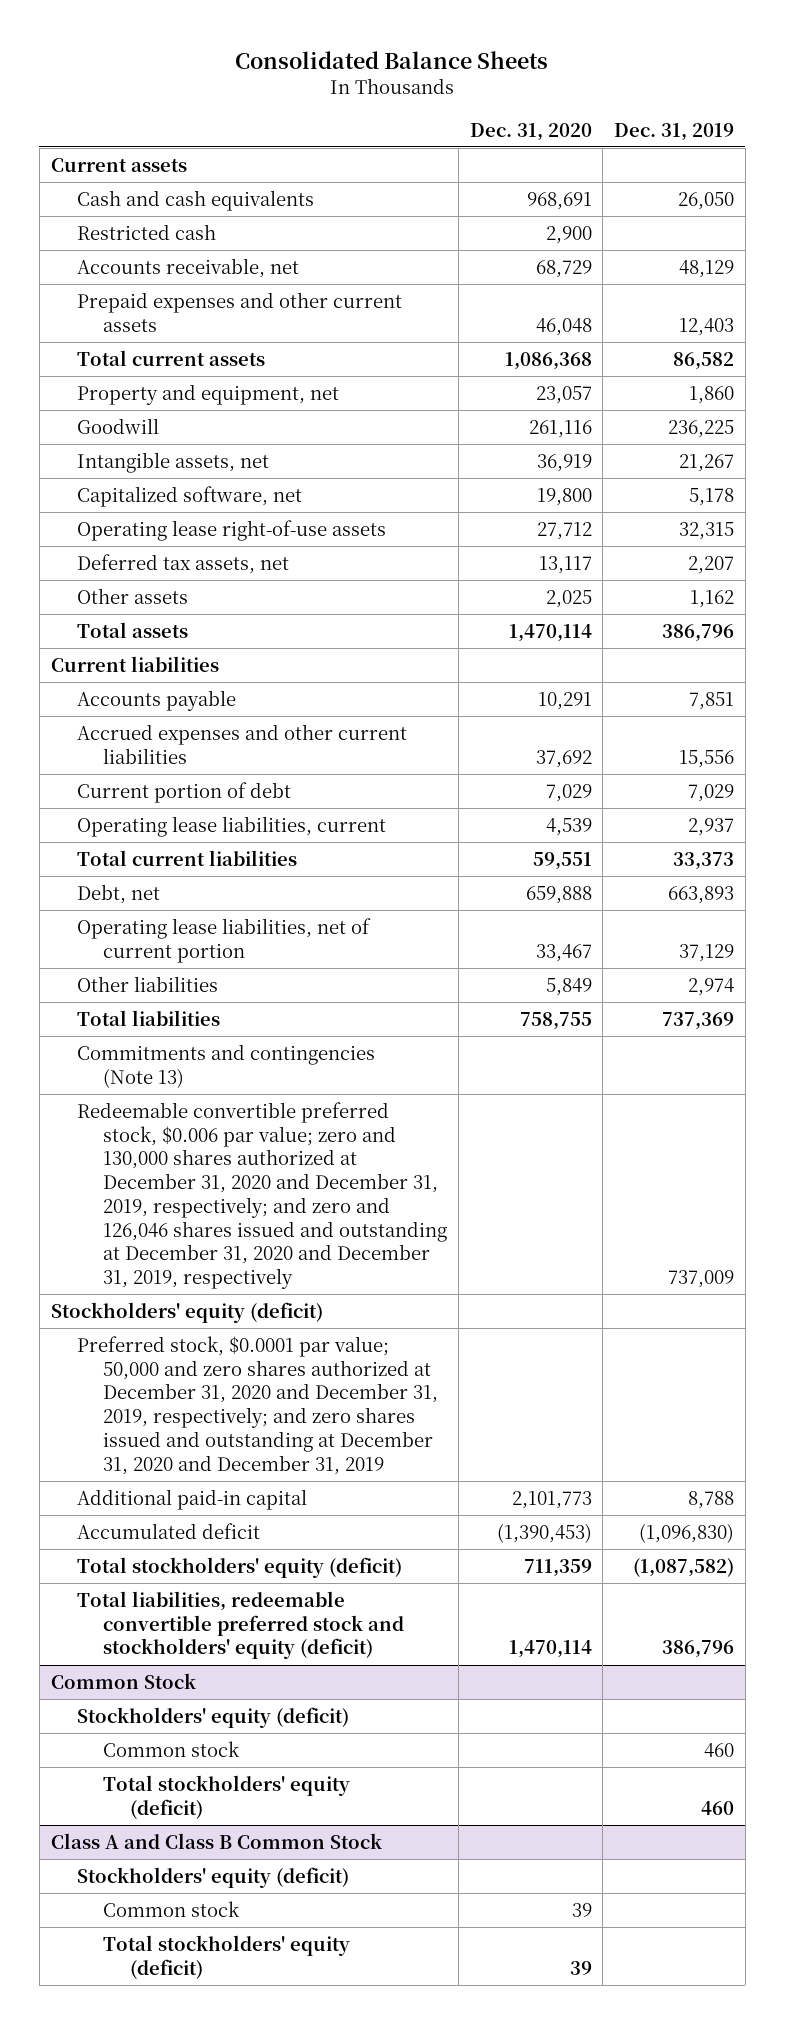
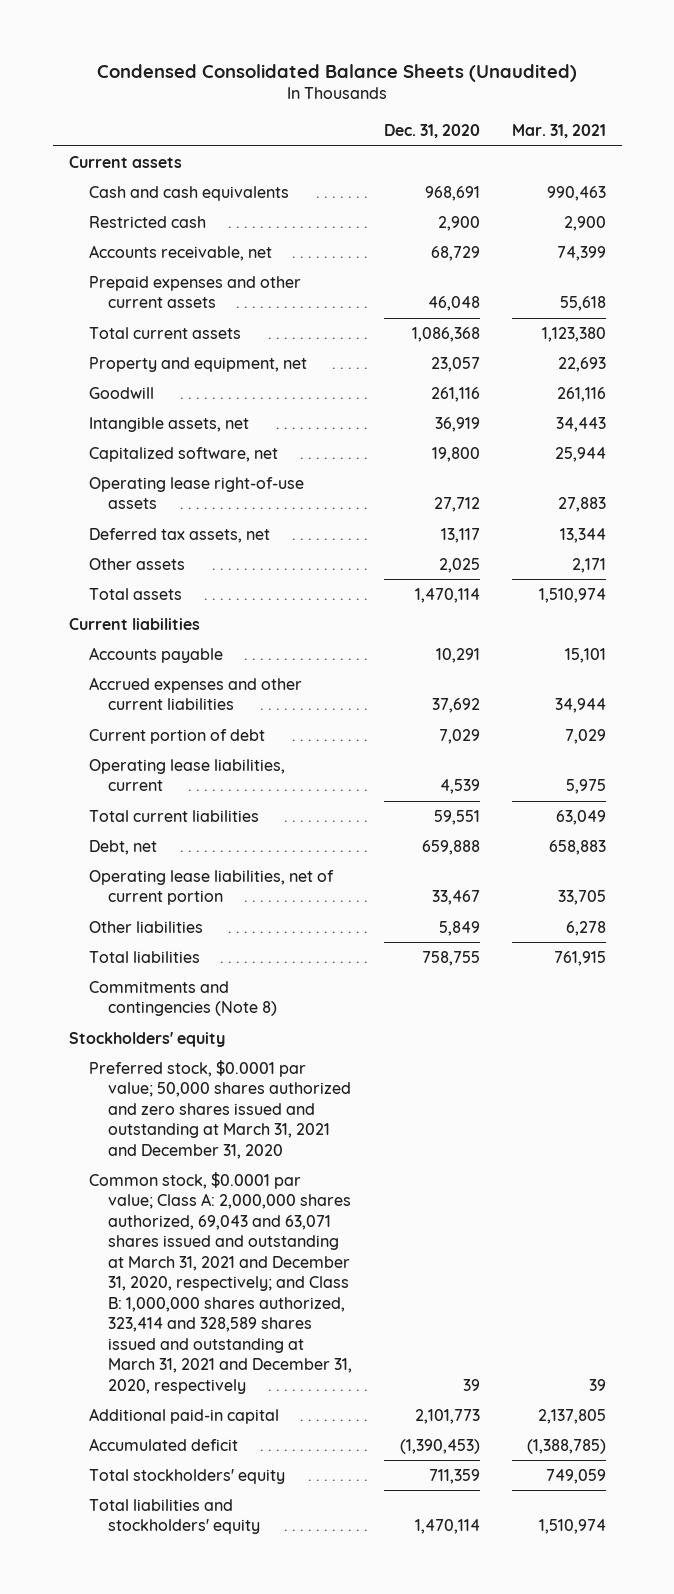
[235,50,549,69] Consolidated Balance Sheets -> [97,63,578,82] Condensed Consolidated Balance Sheets (Unaudited)
[614,122,735,141] Dec. 31, 2019 -> none
none -> [511,124,606,139] Mar. 31, 2021
[77,1101,448,1290] Redeemable convertible preferred stock, $0.006 par value; zero and 130,000 shares authorized at December 31, 2020 and December 31, 2019, respectively; and zero and 126,046 shares issued and outstanding at December 31, 2020 and December 31, 2019, respectively -> none
[77,1043,376,1088] Commitments and contingencies (Note 13) -> [88,980,278,1017] Commitments and contingencies (Note 8)
[50,1301,323,1323] Stockholders' equity (deficit) -> [68,1031,225,1047] Stockholders' equity
[77,1335,439,1475] Preferred stock, $0.0001 par value; 50,000 and zero shares authorized at December 31, 2020 and December 31, 2019, respectively; and zero shares issued and outstanding at December 31, 2020 and December 31, 2019 -> [88,1059,352,1159] Preferred stock, $0.0001 par value; 50,000 shares authorized and zero shares issued and outstanding at March 31, 2021 and December 31, 2020
none -> [88,1171,353,1394] Common stock, $0.0001 par value; Class A: 2,000,000 shares authorized, 69,043 and 63,071 shares issued and outstanding at March 31, 2021 and December 31, 2020, respectively; and Class B: 1,000,000 shares authorized, 323,414 and 328,589 shares issued and outstanding at March 31, 2021 and December 31, 2020, respectively
[50,1672,196,1689] Common Stock -> none
[77,1706,350,1728] Stockholders' equity (deficit) -> none
[103,1740,241,1757] Common stock -> none
[103,1774,351,1819] Total stockholders' equity (deficit) -> none
[50,1832,382,1849] Class A and Class B Common Stock -> none
[77,1866,350,1888] Stockholders' equity (deficit) -> none
[103,1900,241,1917] Common stock -> none
[103,1934,351,1979] Total stockholders' equity (deficit) -> none
[77,1556,403,1578] Total stockholders' equity (deficit) -> [88,1468,285,1484] Total stockholders' equity
[77,1590,405,1660] Total liabilities, redeemable convertible preferred stock and stockholders' equity (deficit) -> [88,1498,261,1535] Total liabilities and stockholders' equity

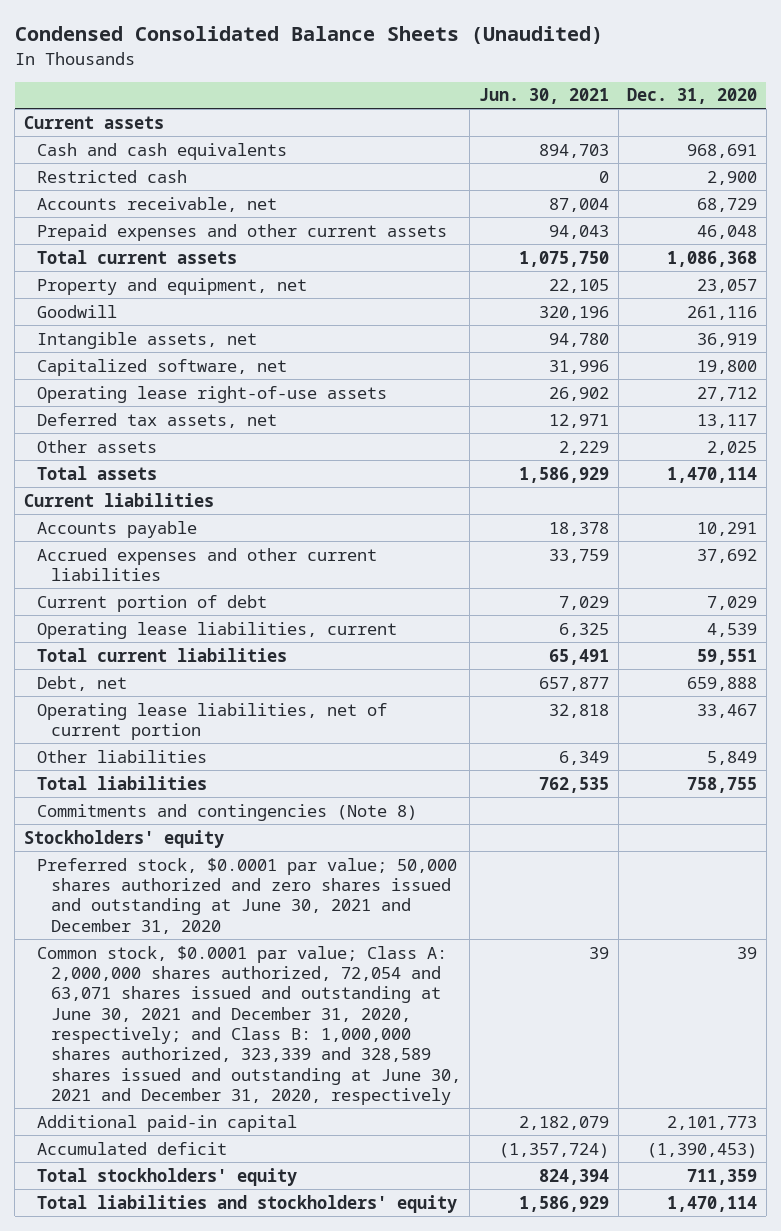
[511,124,606,139] Mar. 31, 2021 -> none
none -> [478,88,609,105] Jun. 30, 2021
[88,1059,352,1159] Preferred stock, $0.0001 par value; 50,000 shares authorized and zero shares issued and outstanding at March 31, 2021 and December 31, 2020 -> [37,857,458,934] Preferred stock, $0.0001 par value; 50,000 shares authorized and zero shares issued and outstanding at June 30, 2021 and December 31, 2020
[88,1171,353,1394] Common stock, $0.0001 par value; Class A: 2,000,000 shares authorized, 69,043 and 63,071 shares issued and outstanding at March 31, 2021 and December 31, 2020, respectively; and Class B: 1,000,000 shares authorized, 323,414 and 328,589 shares issued and outstanding at March 31, 2021 and December 31, 2020, respectively -> [37,945,461,1105] Common stock, $0.0001 par value; Class A: 2,000,000 shares authorized, 72,054 and 63,071 shares issued and outstanding at June 30, 2021 and December 31, 2020, respectively; and Class B: 1,000,000 shares authorized, 323,339 and 328,589 shares issued and outstanding at June 30, 2021 and December 31, 2020, respectively

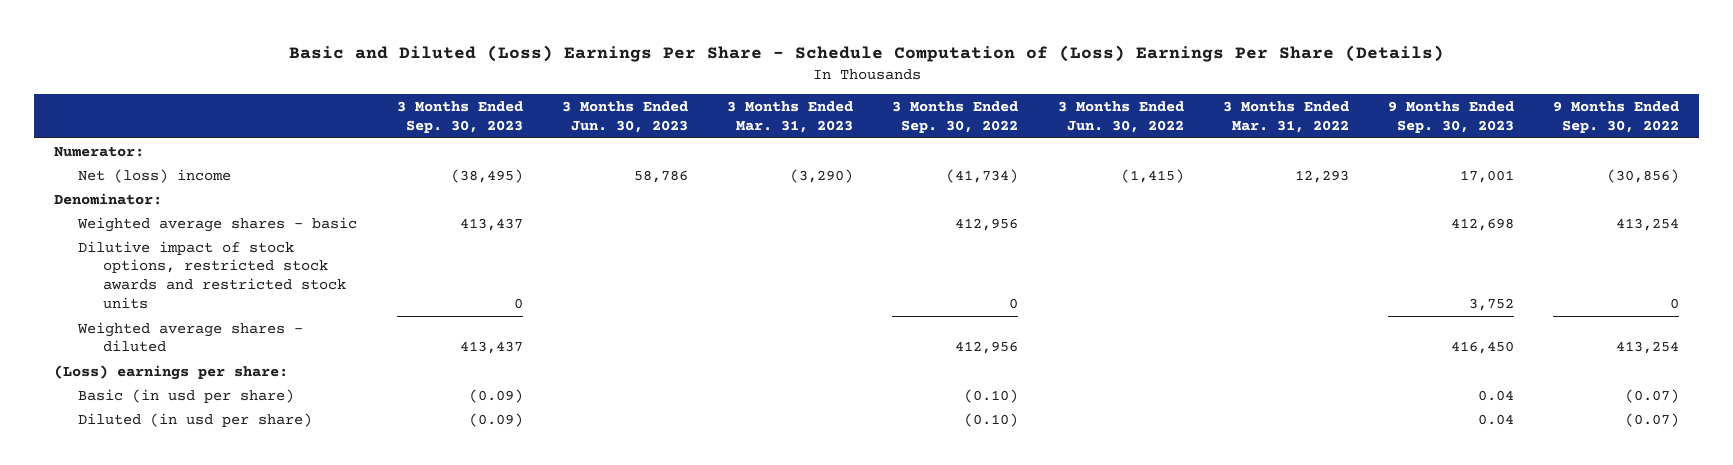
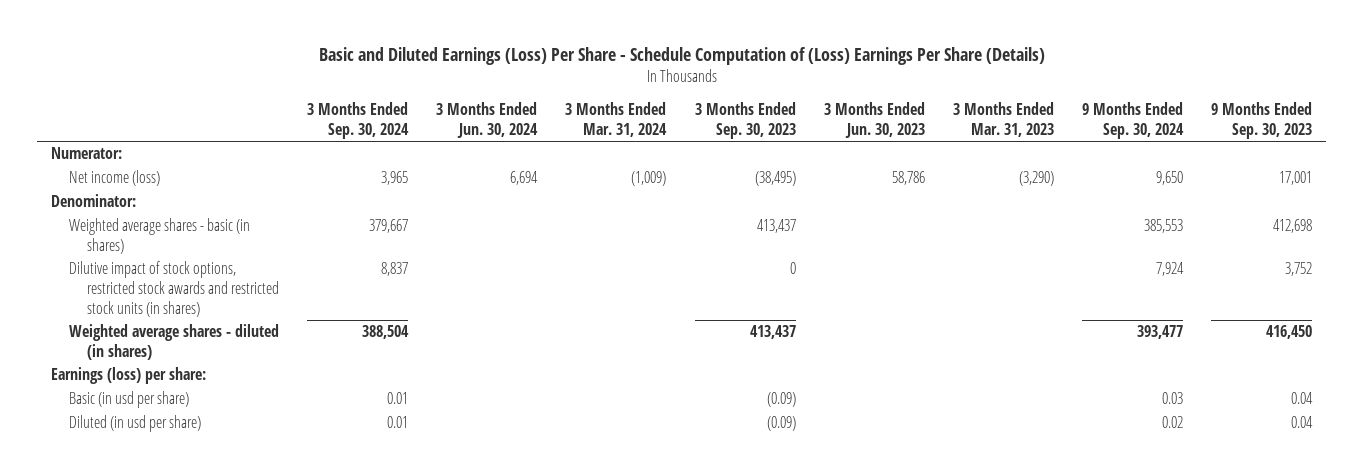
[288,45,1444,63] Basic and Diluted (Loss) Earnings Per Share - Schedule Computation of (Loss) Earnings Per Share (Details) -> [318,47,1045,66] Basic and Diluted Earnings (Loss) Per Share - Schedule Computation of (Loss) Earnings Per Share (Details)
[892,101,1019,133] 3 Months Ended Sep. 30, 2022 -> none
[1057,101,1184,133] 3 Months Ended Jun. 30, 2022 -> none
[1222,101,1349,133] 3 Months Ended Mar. 31, 2022 -> none
[1553,101,1680,133] 9 Months Ended Sep. 30, 2022 -> none
none -> [307,102,410,139] 3 Months Ended Sep. 30, 2024
none -> [436,102,539,138] 3 Months Ended Jun. 30, 2024
none -> [565,102,668,137] 3 Months Ended Mar. 31, 2024
none -> [1081,102,1184,139] 9 Months Ended Sep. 30, 2024
[78,168,232,183] Net (loss) income -> [69,170,161,187] Net income (loss)
[77,216,358,232] Weighted average shares - basic -> [69,218,251,255] Weighted average shares - basic (in shares)
[78,240,346,309] Dilutive impact of stock options, restricted stock awards and restricted stock units -> [69,261,280,317] Dilutive impact of stock options, restricted stock awards and restricted stock units (in shares)
[77,321,304,353] Weighted average shares - diluted -> [69,324,280,361] Weighted average shares - diluted (in shares)
[53,364,288,380] (Loss) earnings per share: -> [51,367,207,385] Earnings (loss) per share:

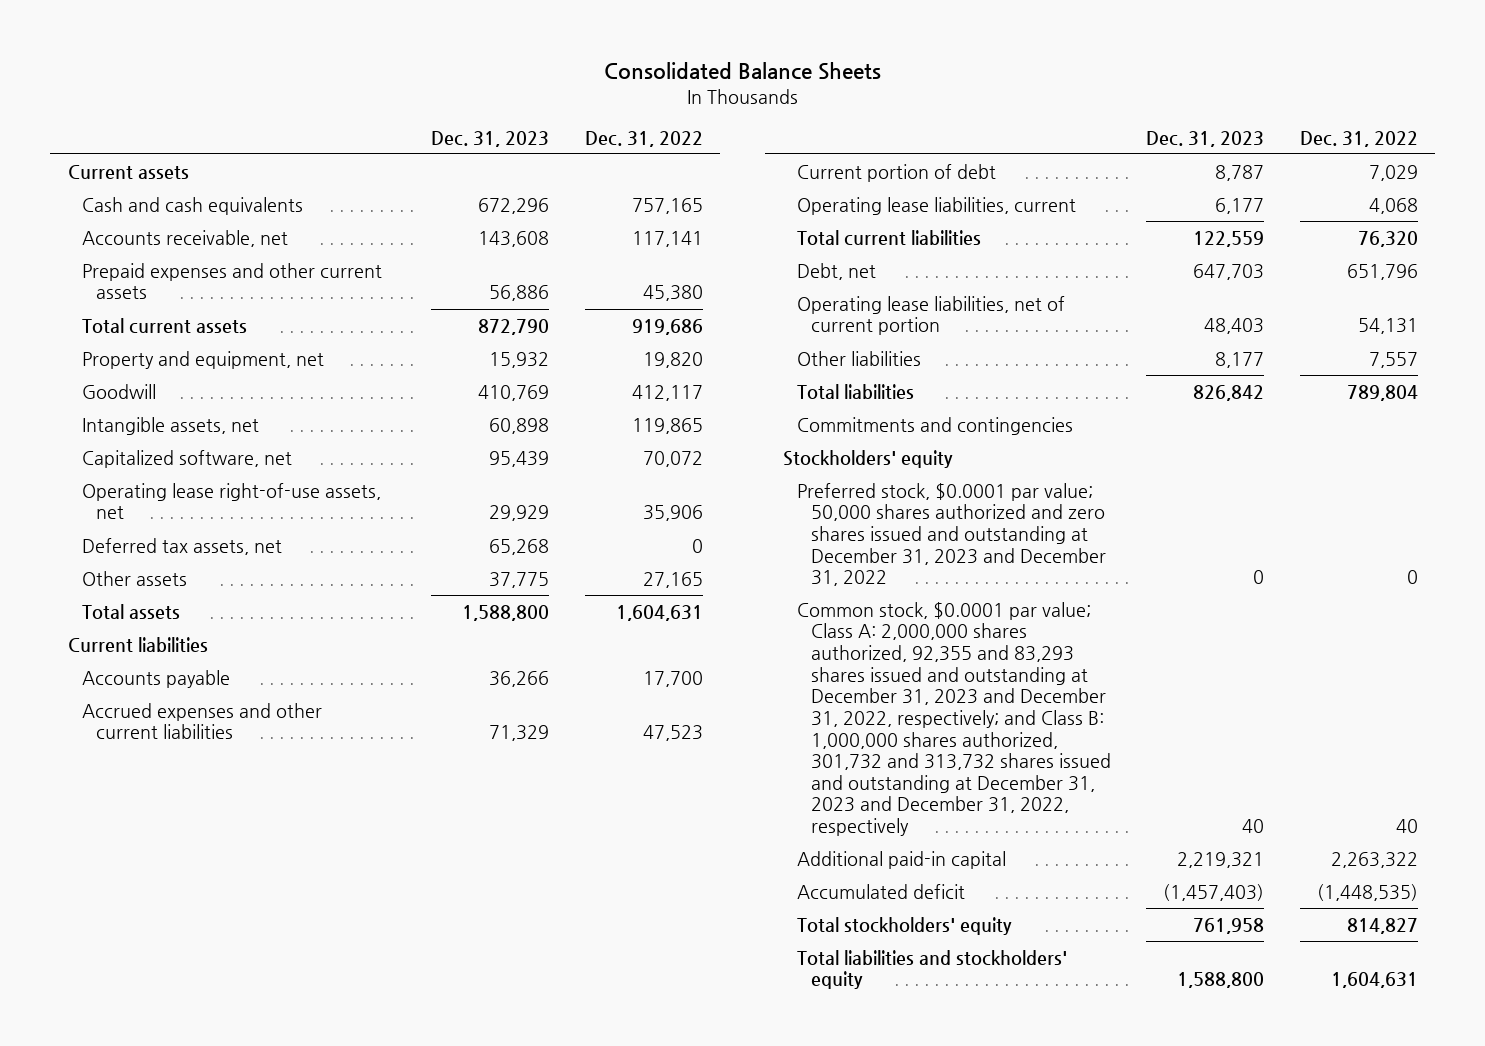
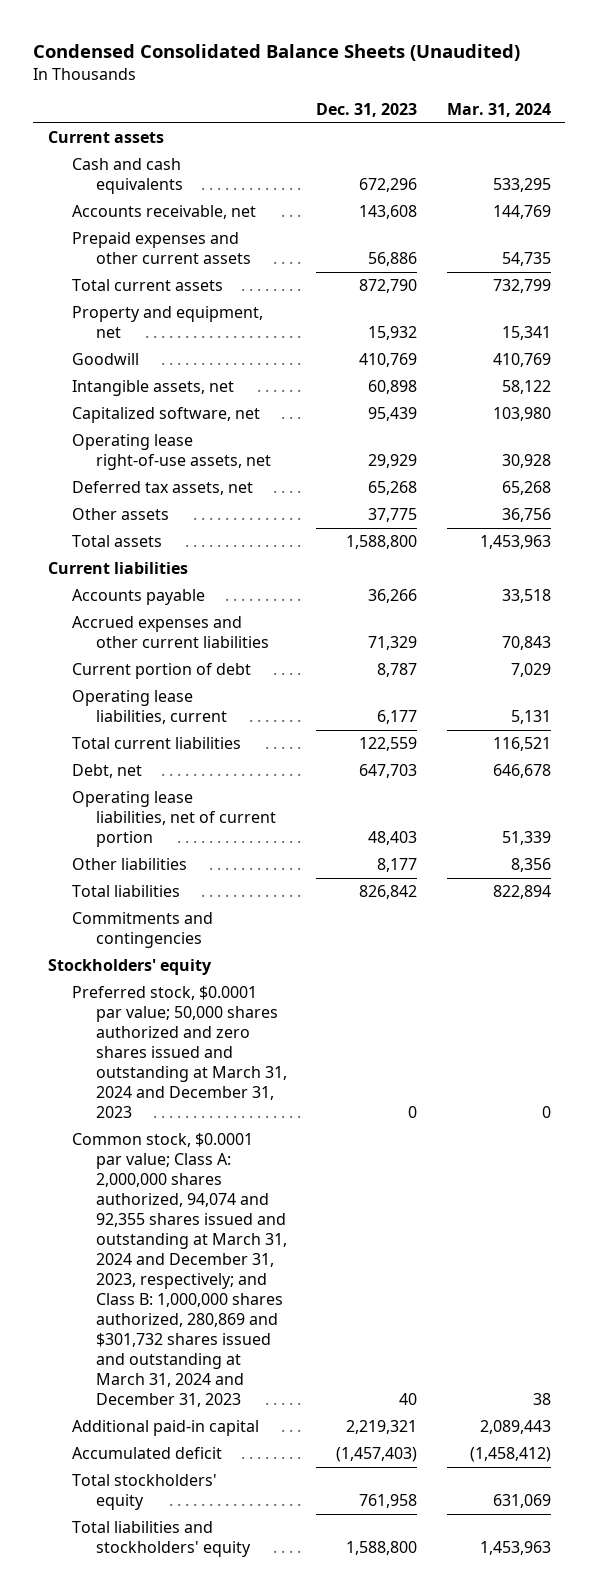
[603,62,881,81] Consolidated Balance Sheets -> [33,44,521,62] Condensed Consolidated Balance Sheets (Unaudited)
[584,130,703,147] Dec. 31, 2022 -> none
none -> [446,103,551,118] Mar. 31, 2024
[797,482,1107,587] Preferred stock, $0.0001 par value; 50,000 shares authorized and zero shares issued and outstanding at December 31, 2023 and December 31, 2022 -> [71,986,287,1119] Preferred stock, $0.0001 par value; 50,000 shares authorized and zero shares issued and outstanding at March 31, 2024 and December 31, 2023
[797,601,1112,837] Common stock, $0.0001 par value; Class A: 2,000,000 shares authorized, 92,355 and 83,293 shares issued and outstanding at December 31, 2023 and December 31, 2022, respectively; and Class B: 1,000,000 shares authorized, 301,732 and 313,732 shares issued and outstanding at December 31, 2023 and December 31, 2022, respectively -> [71,1133,287,1408] Common stock, $0.0001 par value; Class A: 2,000,000 shares authorized, 94,074 and 92,355 shares issued and outstanding at March 31, 2024 and December 31, 2023, respectively; and Class B: 1,000,000 shares authorized, 280,869 and $301,732 shares issued and outstanding at March 31, 2024 and December 31, 2023

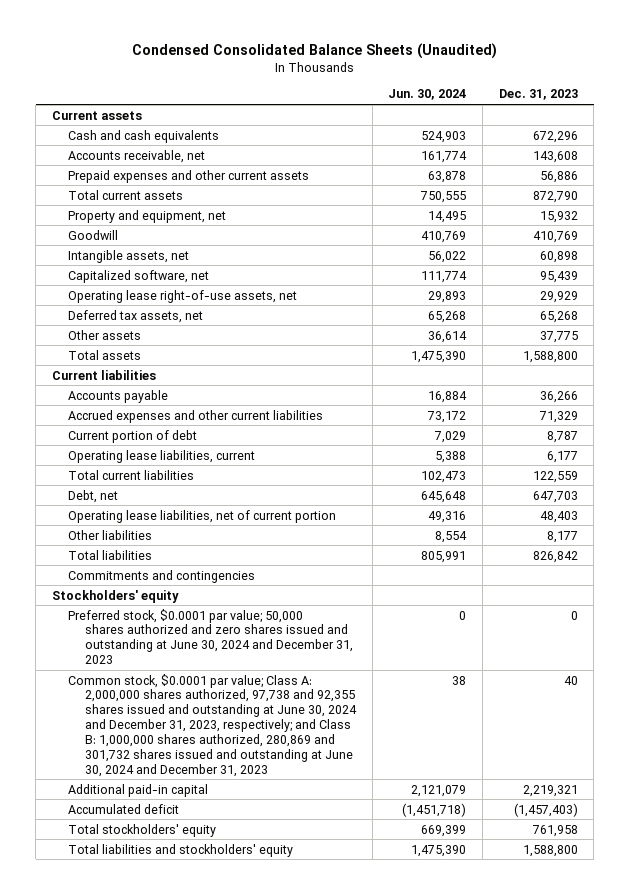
[446,103,551,118] Mar. 31, 2024 -> none
none -> [388,89,467,101] Jun. 30, 2024
[71,986,287,1119] Preferred stock, $0.0001 par value; 50,000 shares authorized and zero shares issued and outstanding at March 31, 2024 and December 31, 2023 -> [68,608,354,665] Preferred stock, $0.0001 par value; 50,000 shares authorized and zero shares issued and outstanding at June 30, 2024 and December 31, 2023
[71,1133,287,1408] Common stock, $0.0001 par value; Class A: 2,000,000 shares authorized, 94,074 and 92,355 shares issued and outstanding at March 31, 2024 and December 31, 2023, respectively; and Class B: 1,000,000 shares authorized, 280,869 and $301,732 shares issued and outstanding at March 31, 2024 and December 31, 2023 -> [68,673,358,777] Common stock, $0.0001 par value; Class A: 2,000,000 shares authorized, 97,738 and 92,355 shares issued and outstanding at June 30, 2024 and December 31, 2023, respectively; and Class B: 1,000,000 shares authorized, 280,869 and 301,732 shares issued and outstanding at June 30, 2024 and December 31, 2023

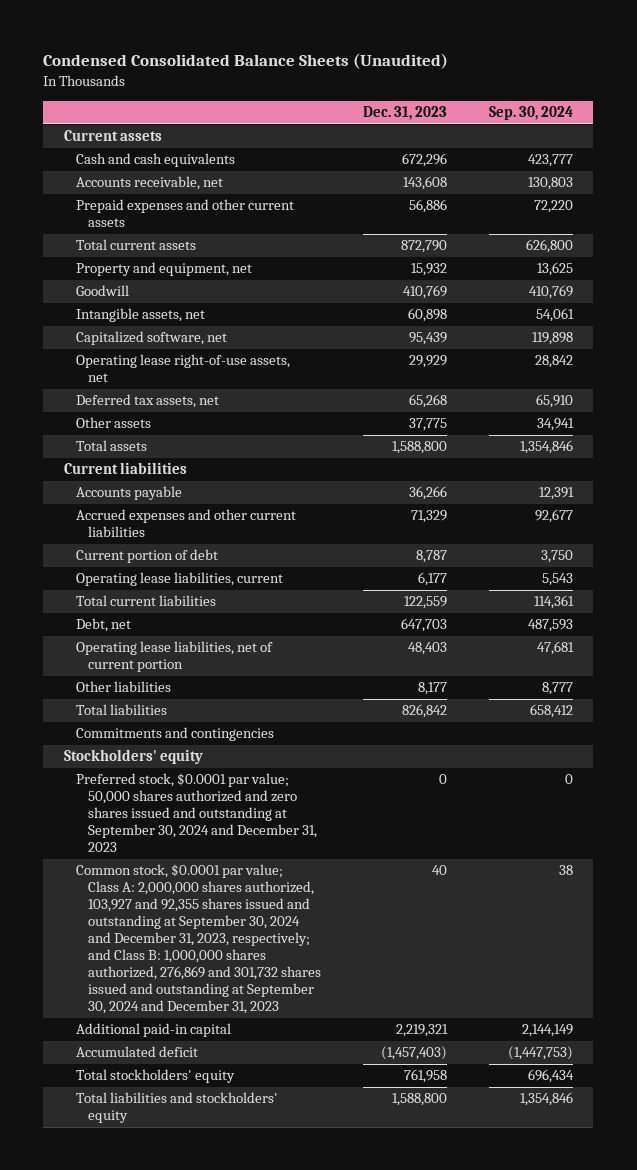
[388,89,467,101] Jun. 30, 2024 -> none
none -> [488,106,573,121] Sep. 30, 2024
[68,608,354,665] Preferred stock, $0.0001 par value; 50,000 shares authorized and zero shares issued and outstanding at June 30, 2024 and December 31, 2023 -> [76,773,318,853] Preferred stock, $0.0001 par value; 50,000 shares authorized and zero shares issued and outstanding at September 30, 2024 and December 31, 2023
[68,673,358,777] Common stock, $0.0001 par value; Class A: 2,000,000 shares authorized, 97,738 and 92,355 shares issued and outstanding at June 30, 2024 and December 31, 2023, respectively; and Class B: 1,000,000 shares authorized, 280,869 and 301,732 shares issued and outstanding at June 30, 2024 and December 31, 2023 -> [76,864,322,1015] Common stock, $0.0001 par value; Class A: 2,000,000 shares authorized, 103,927 and 92,355 shares issued and outstanding at September 30, 2024 and December 31, 2023, respectively; and Class B: 1,000,000 shares authorized, 276,869 and 301,732 shares issued and outstanding at September 30, 2024 and December 31, 2023

